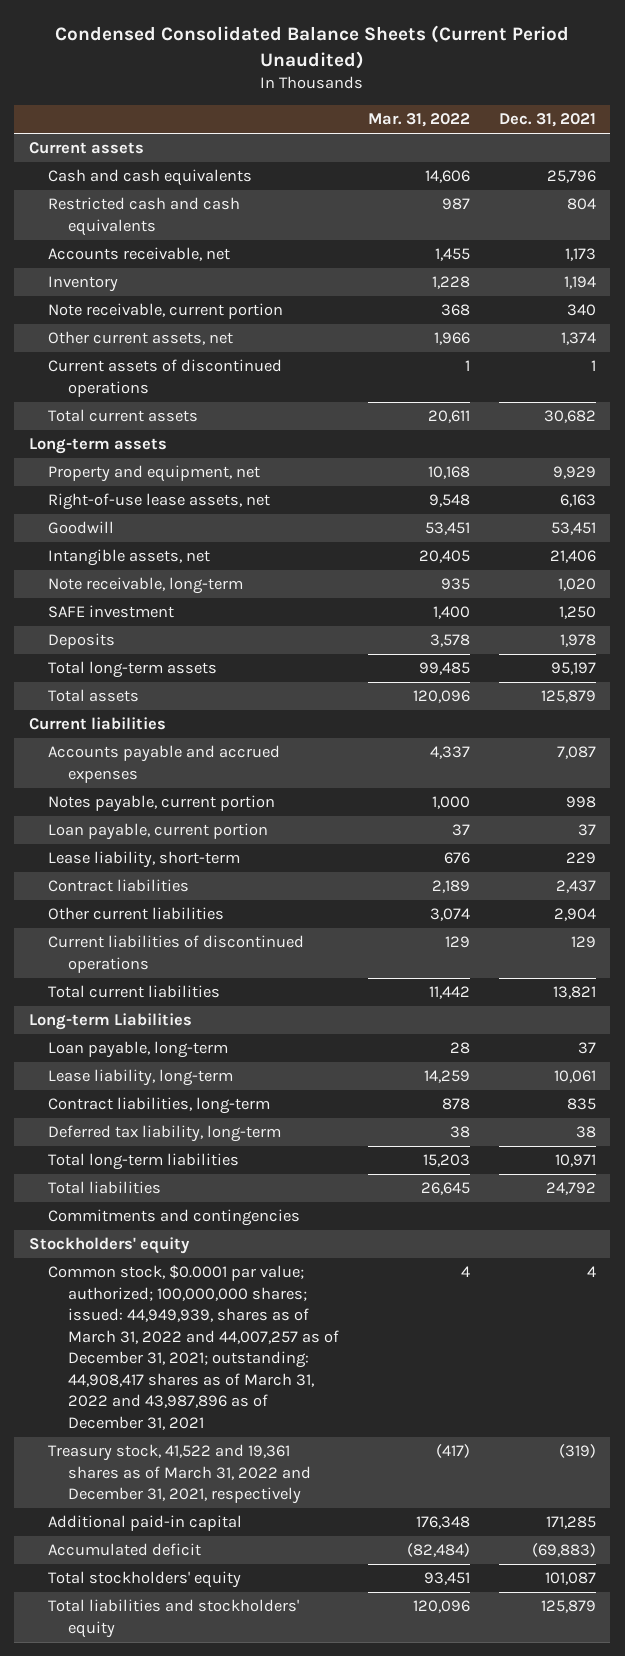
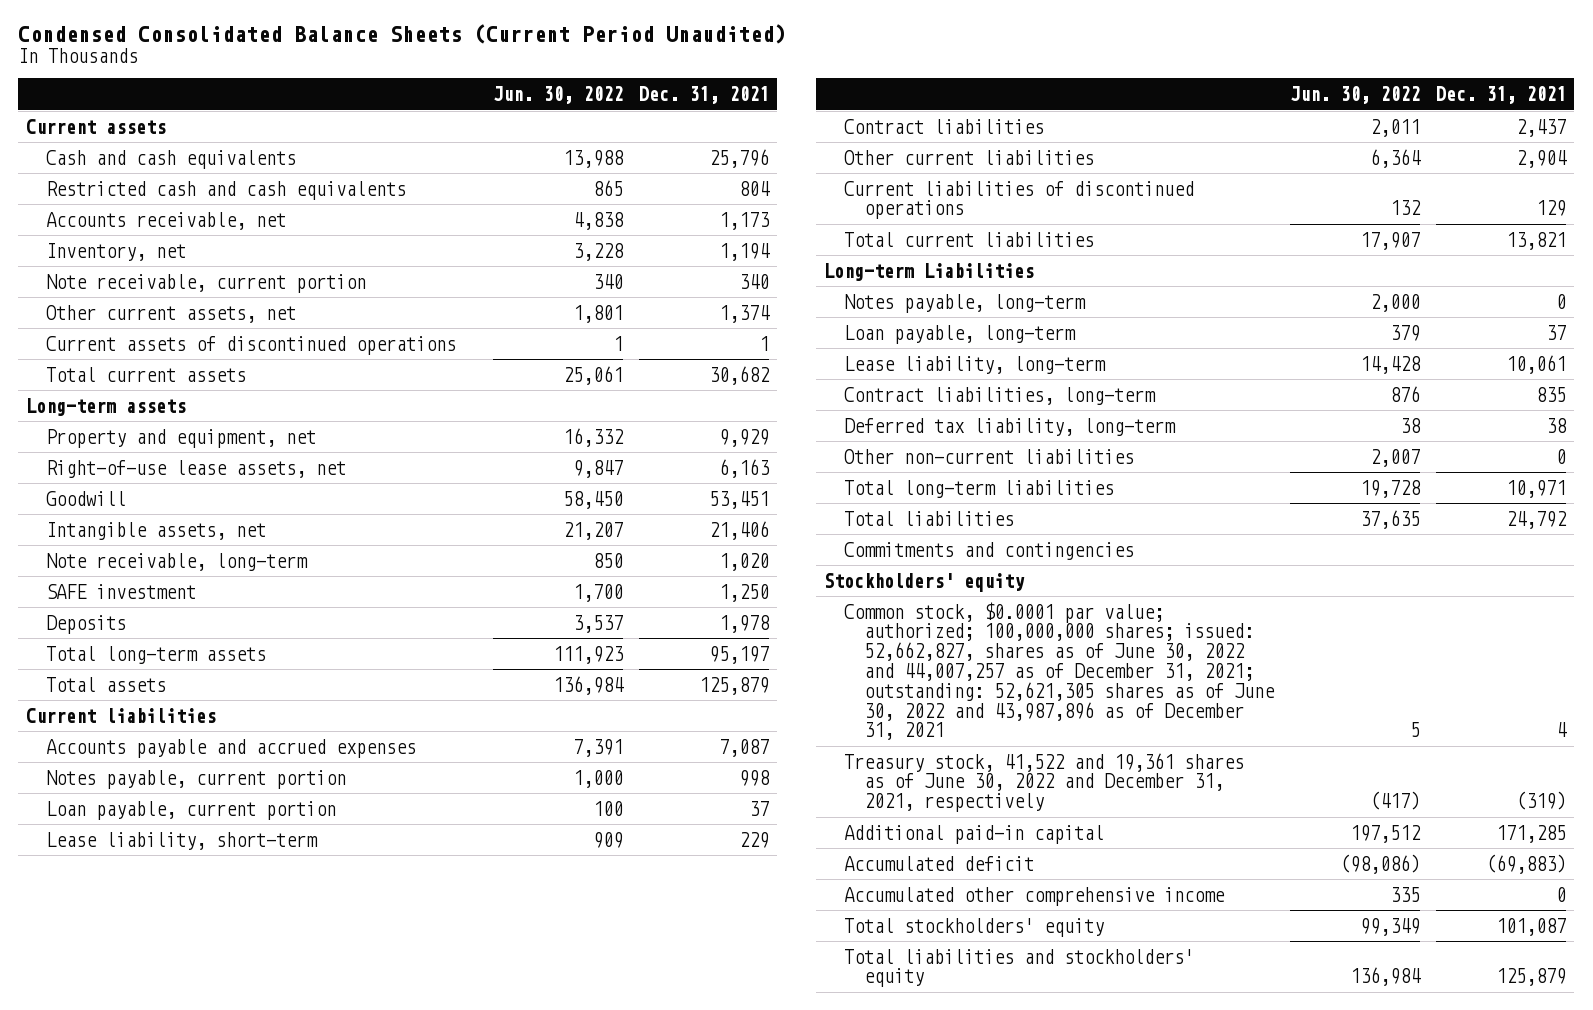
[367,112,470,127] Mar. 31, 2022 -> none
none -> [492,86,623,105] Jun. 30, 2022
[48,276,119,293] Inventory -> [46,242,187,261] Inventory, net
none -> [843,293,1086,313] Notes payable, long-term
none -> [843,448,1134,464] Other non-current liabilities
[48,1265,339,1430] Common stock, $0.0001 par value; authorized; 100,000,000 shares; issued: 44,949,939, shares as of March 31, 2022 and 44,007,257 as of December 31, 2021; outstanding: 44,908,417 shares as of March 31, 2022 and 43,987,896 as of December 31, 2021 -> [843,601,1275,741] Common stock, $0.0001 par value; authorized; 100,000,000 shares; issued: 52,662,827, shares as of June 30, 2022 and 44,007,257 as of December 31, 2021; outstanding: 52,621,305 shares as of June 30, 2022 and 43,987,896 as of December 31, 2021
[48,1444,311,1505] Treasury stock, 41,522 and 19,361 shares as of March 31, 2022 and December 31, 2021, respectively -> [843,752,1244,813] Treasury stock, 41,522 and 19,361 shares as of June 30, 2022 and December 31, 2021, respectively
none -> [843,886,1225,906] Accumulated other comprehensive income

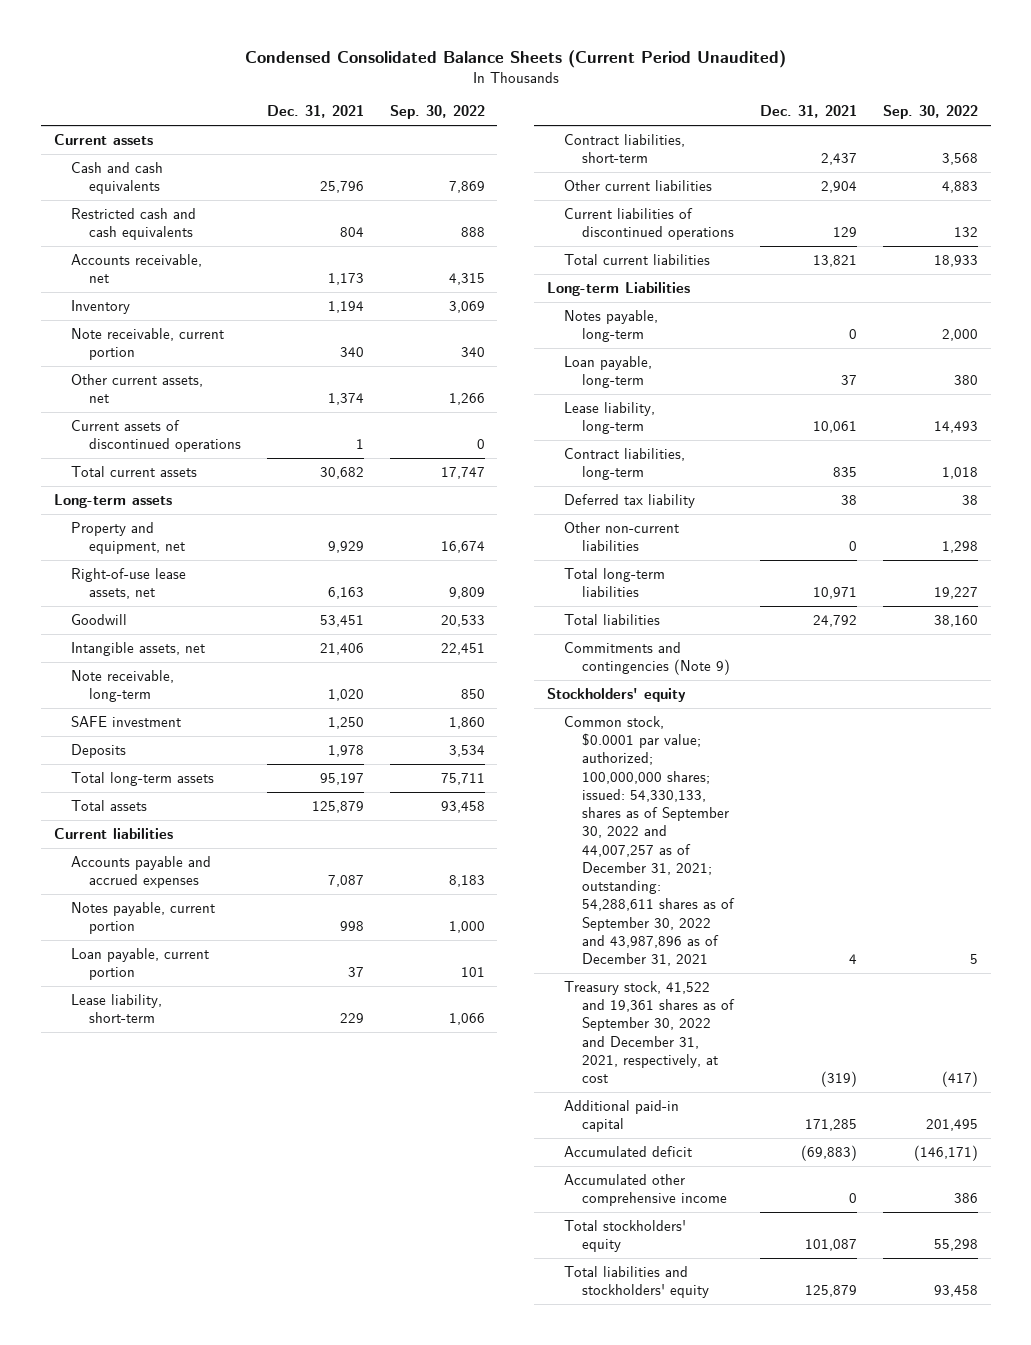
[492,86,623,105] Jun. 30, 2022 -> none
none -> [389,105,485,120] Sep. 30, 2022
[46,242,187,261] Inventory, net -> [71,299,131,314] Inventory
[843,118,1044,134] Contract liabilities -> [564,133,686,164] Contract liabilities, short-term
[843,417,1176,436] Deferred tax liability, long-term -> [564,493,696,508] Deferred tax liability
[843,541,1134,560] Commitments and contingencies -> [564,641,731,676] Commitments and contingencies (Note 9)
[843,601,1275,741] Common stock, $0.0001 par value; authorized; 100,000,000 shares; issued: 52,662,827, shares as of June 30, 2022 and 44,007,257 as of December 31, 2021; outstanding: 52,621,305 shares as of June 30, 2022 and 43,987,896 as of December 31, 2021 -> [564,715,736,967] Common stock, $0.0001 par value; authorized; 100,000,000 shares; issued: 54,330,133, shares as of September 30, 2022 and 44,007,257 as of December 31, 2021; outstanding: 54,288,611 shares as of September 30, 2022 and 43,987,896 as of December 31, 2021
[843,752,1244,813] Treasury stock, 41,522 and 19,361 shares as of June 30, 2022 and December 31, 2021, respectively -> [564,980,736,1084] Treasury stock, 41,522 and 19,361 shares as of September 30, 2022 and December 31, 2021, respectively, at cost

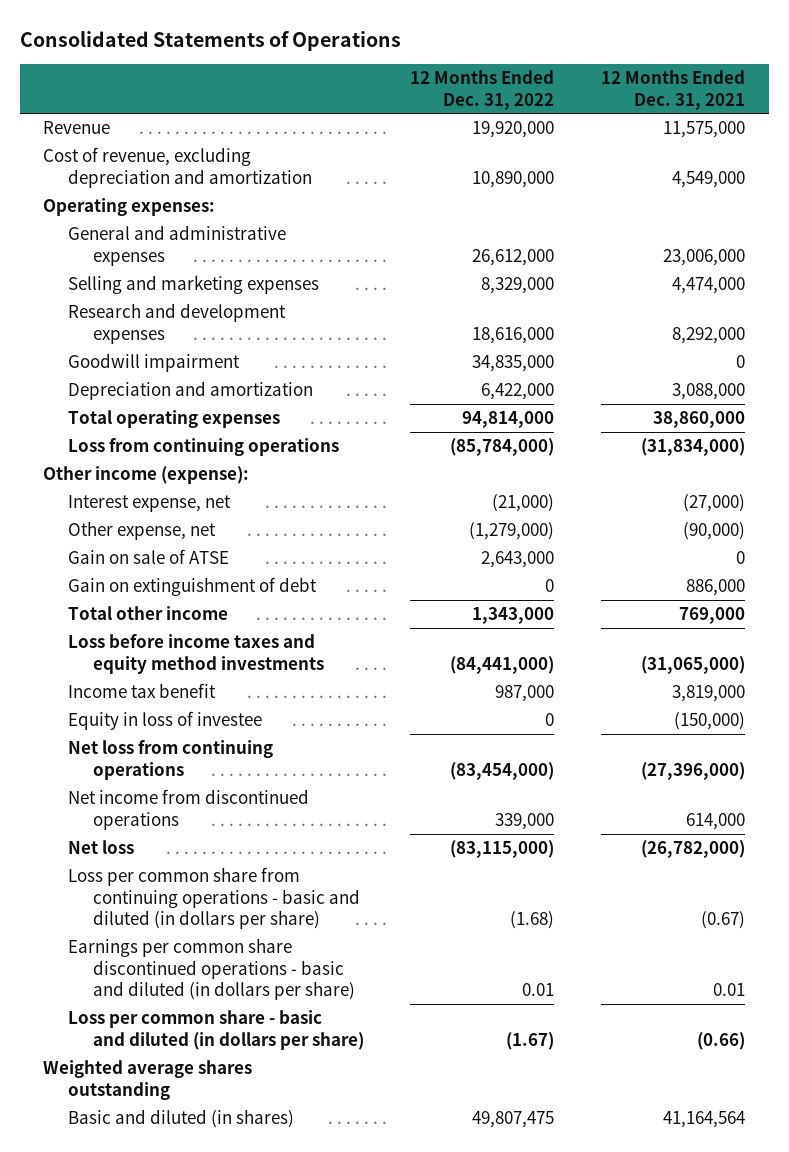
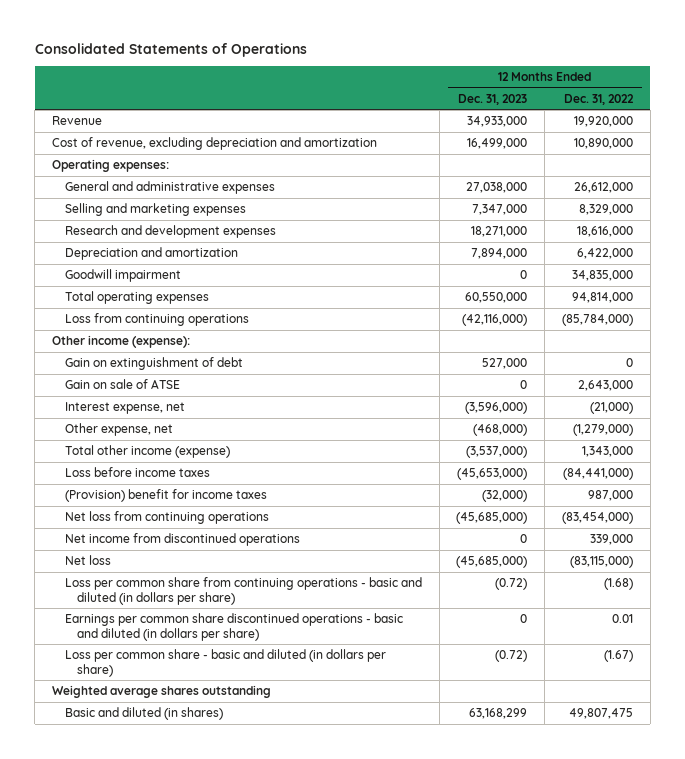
[601,70,746,110] 12 Months Ended Dec. 31, 2021 -> none
none -> [458,93,528,105] Dec. 31, 2023
[67,353,240,373] Goodwill impairment -> [64,269,181,283] Goodwill impairment
[67,577,317,597] Gain on extinguishment of debt -> [64,357,243,371] Gain on extinguishment of debt
[67,549,229,565] Gain on sale of ATSE -> [64,379,180,390] Gain on sale of ATSE
[67,711,262,731] Equity in loss of investee -> none
[67,606,228,621] Total other income -> [64,445,230,459] Total other income (expense)
[67,634,324,674] Loss before income taxes and equity method investments -> [64,467,210,478] Loss before income taxes
[67,683,216,699] Income tax benefit -> [64,489,267,503] (Provision) benefit for income taxes

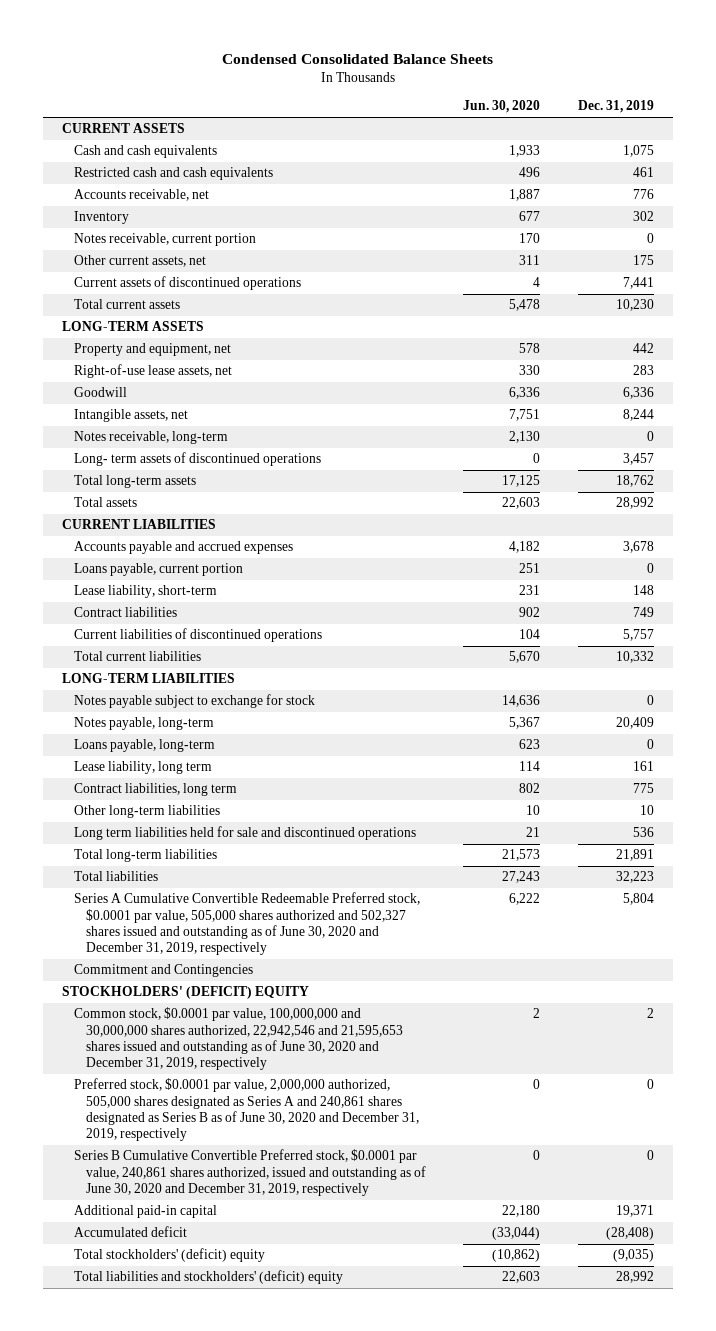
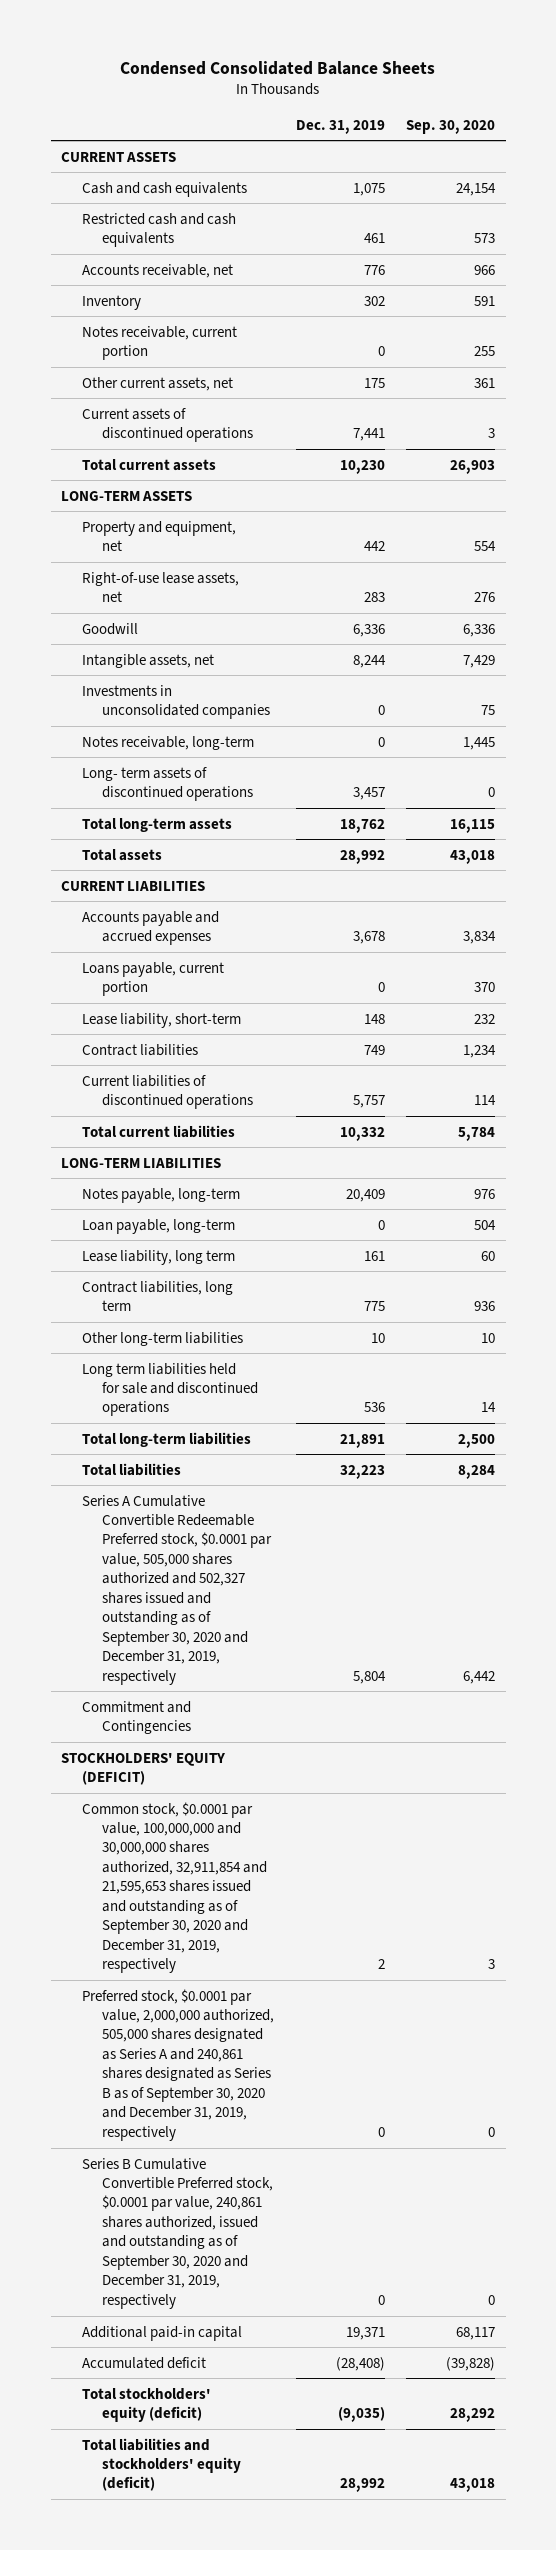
[463,100,541,114] Jun. 30, 2020 -> none
none -> [406,119,496,134] Sep. 30, 2020
none -> [81,684,271,720] Investments in unconsolidated companies
[73,694,315,709] Notes payable subject to exchange for stock -> none
[73,739,215,753] Loans payable, long-term -> [81,1218,235,1234] Loan payable, long-term
[73,892,420,956] Series A Cumulative Convertible Redeemable Preferred stock, $0.0001 par value, 505,000 shares authorized and 502,327 shares issued and outstanding as of June 30, 2020 and December 31, 2019, respectively -> [81,1494,273,1685] Series A Cumulative Convertible Redeemable Preferred stock, $0.0001 par value, 505,000 shares authorized and 502,327 shares issued and outstanding as of September 30, 2020 and December 31, 2019, respectively
[61,986,309,1000] STOCKHOLDERS' (DEFICIT) EQUITY -> [61,1752,226,1786] STOCKHOLDERS' EQUITY (DEFICIT)
[73,1007,403,1071] Common stock, $0.0001 par value, 100,000,000 and 30,000,000 shares authorized, 22,942,546 and 21,595,653 shares issued and outstanding as of June 30, 2020 and December 31, 2019, respectively -> [81,1801,268,1974] Common stock, $0.0001 par value, 100,000,000 and 30,000,000 shares authorized, 32,911,854 and 21,595,653 shares issued and outstanding as of September 30, 2020 and December 31, 2019, respectively
[73,1078,419,1142] Preferred stock, $0.0001 par value, 2,000,000 authorized, 505,000 shares designated as Series A and 240,861 shares designated as Series B as of June 30, 2020 and December 31, 2019, respectively -> [81,1988,275,2141] Preferred stock, $0.0001 par value, 2,000,000 authorized, 505,000 shares designated as Series A and 240,861 shares designated as Series B as of September 30, 2020 and December 31, 2019, respectively
[73,1149,426,1196] Series B Cumulative Convertible Preferred stock, $0.0001 par value, 240,861 shares authorized, issued and outstanding as of June 30, 2020 and December 31, 2019, respectively -> [81,2157,274,2309] Series B Cumulative Convertible Preferred stock, $0.0001 par value, 240,861 shares authorized, issued and outstanding as of September 30, 2020 and December 31, 2019, respectively
[73,1248,265,1263] Total stockholders' (deficit) equity -> [81,2387,211,2423] Total stockholders' equity (deficit)
[73,1270,343,1285] Total liabilities and stockholders' (deficit) equity -> [81,2437,242,2492] Total liabilities and stockholders' equity (deficit)

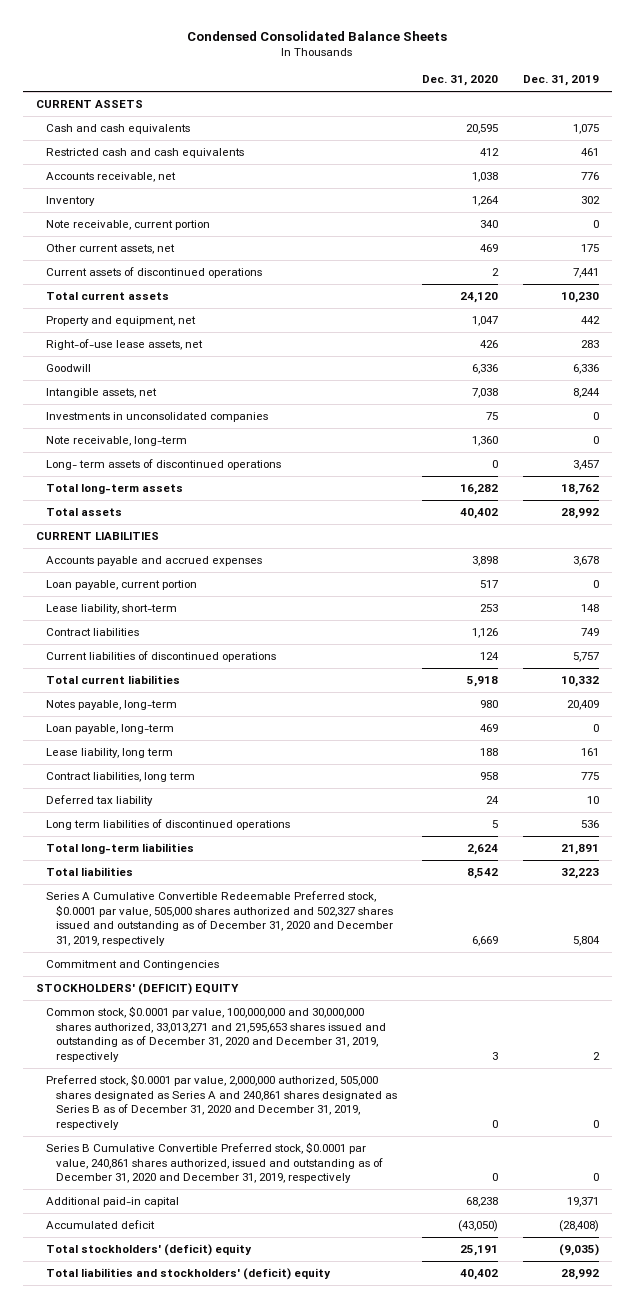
[406,119,496,134] Sep. 30, 2020 -> none
none -> [421,75,498,87] Dec. 31, 2020
[81,325,237,361] Notes receivable, current portion -> [45,219,210,230] Note receivable, current portion
[61,490,193,501] LONG-TERM ASSETS -> none
[81,735,254,750] Notes receivable, long-term -> [45,435,187,446] Note receivable, long-term
[81,961,224,997] Loans payable, current portion -> [45,579,197,590] Loan payable, current portion
[61,1157,222,1168] LONG-TERM LIABILITIES -> none
[81,1331,243,1346] Other long-term liabilities -> none
none -> [45,794,153,806] Deferred tax liability
[81,1362,259,1417] Long term liabilities held for sale and discontinued operations -> [45,818,290,830] Long term liabilities of discontinued operations
[81,1494,273,1685] Series A Cumulative Convertible Redeemable Preferred stock, $0.0001 par value, 505,000 shares authorized and 502,327 shares issued and outstanding as of September 30, 2020 and December 31, 2019, respectively -> [45,890,393,947] Series A Cumulative Convertible Redeemable Preferred stock, $0.0001 par value, 505,000 shares authorized and 502,327 shares issued and outstanding as of December 31, 2020 and December 31, 2019, respectively
[61,1752,226,1786] STOCKHOLDERS' EQUITY (DEFICIT) -> [35,982,239,995] STOCKHOLDERS' (DEFICIT) EQUITY
[81,1801,268,1974] Common stock, $0.0001 par value, 100,000,000 and 30,000,000 shares authorized, 32,911,854 and 21,595,653 shares issued and outstanding as of September 30, 2020 and December 31, 2019, respectively -> [45,1005,386,1063] Common stock, $0.0001 par value, 100,000,000 and 30,000,000 shares authorized, 33,013,271 and 21,595,653 shares issued and outstanding as of December 31, 2020 and December 31, 2019, respectively
[81,1988,275,2141] Preferred stock, $0.0001 par value, 2,000,000 authorized, 505,000 shares designated as Series A and 240,861 shares designated as Series B as of September 30, 2020 and December 31, 2019, respectively -> [45,1073,397,1131] Preferred stock, $0.0001 par value, 2,000,000 authorized, 505,000 shares designated as Series A and 240,861 shares designated as Series B as of December 31, 2020 and December 31, 2019, respectively
[81,2157,274,2309] Series B Cumulative Convertible Preferred stock, $0.0001 par value, 240,861 shares authorized, issued and outstanding as of September 30, 2020 and December 31, 2019, respectively -> [45,1141,383,1184] Series B Cumulative Convertible Preferred stock, $0.0001 par value, 240,861 shares authorized, issued and outstanding as of December 31, 2020 and December 31, 2019, respectively
[81,2387,211,2423] Total stockholders' equity (deficit) -> [45,1243,252,1256] Total stockholders' (deficit) equity
[81,2437,242,2492] Total liabilities and stockholders' equity (deficit) -> [45,1267,331,1280] Total liabilities and stockholders' (deficit) equity

